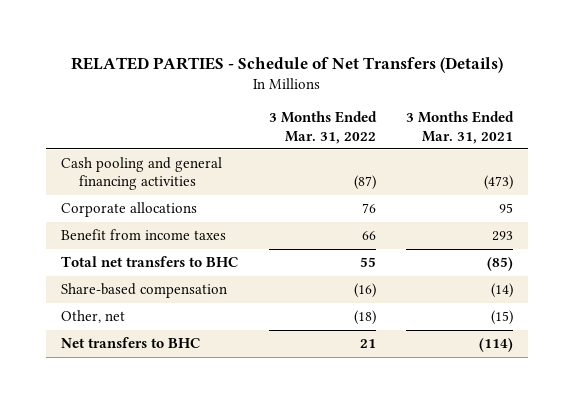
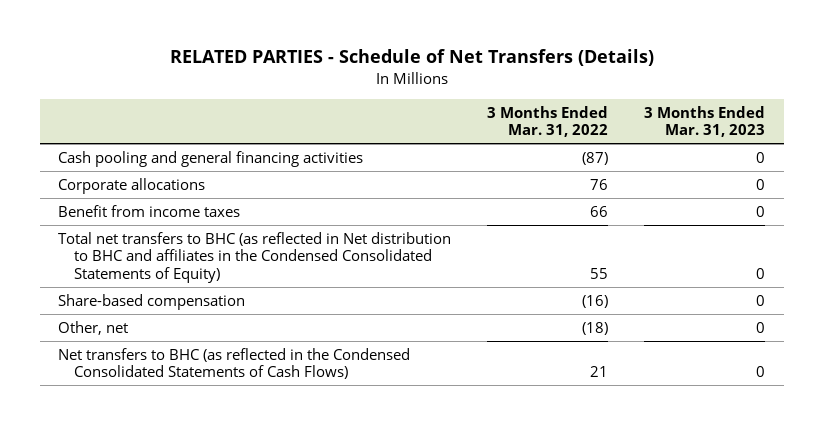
[406,111,515,144] 3 Months Ended Mar. 31, 2021 -> none
none -> [644,105,766,138] 3 Months Ended Mar. 31, 2023
[61,256,240,268] Total net transfers to BHC -> [58,231,452,283] Total net transfers to BHC (as reflected in Net distribution to BHC and affiliates in the Condensed Consolidated Statements of Equity)
[61,337,202,349] Net transfers to BHC -> [58,347,411,380] Net transfers to BHC (as reflected in the Condensed Consolidated Statements of Cash Flows)

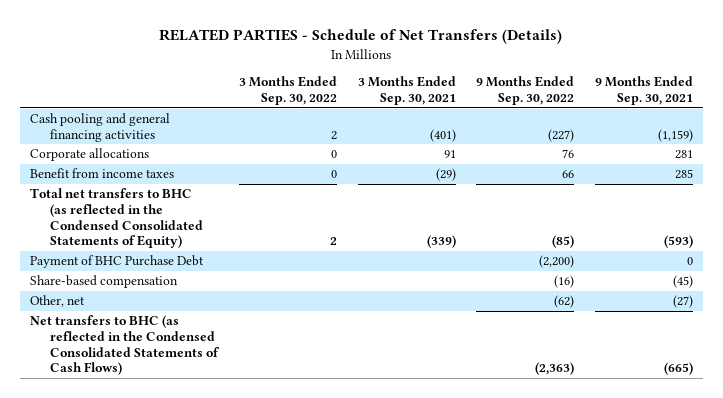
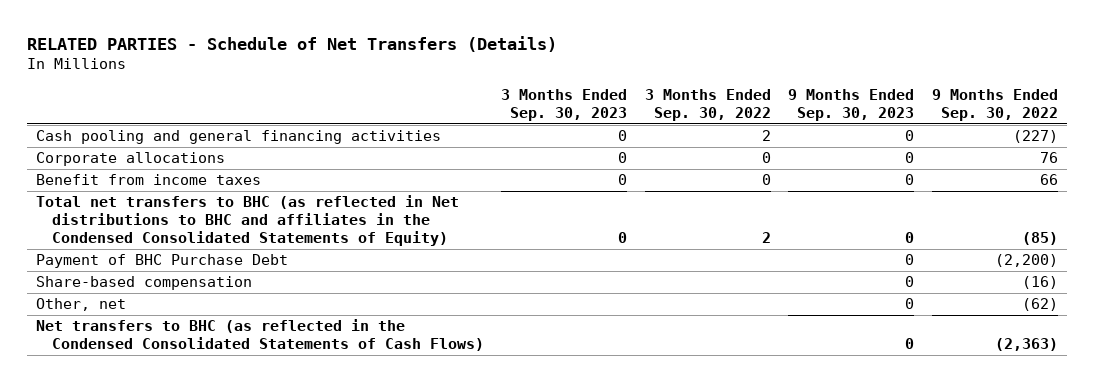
[357,76,456,106] 3 Months Ended Sep. 30, 2021 -> none
[595,76,694,106] 9 Months Ended Sep. 30, 2021 -> none
none -> [501,88,628,122] 3 Months Ended Sep. 30, 2023
none -> [788,88,915,122] 9 Months Ended Sep. 30, 2023
[29,188,204,249] Total net transfers to BHC (as reflected in the Condensed Consolidated Statements of Equity) -> [35,195,459,247] Total net transfers to BHC (as reflected in Net distributions to BHC and affiliates in the Condensed Consolidated Statements of Equity)

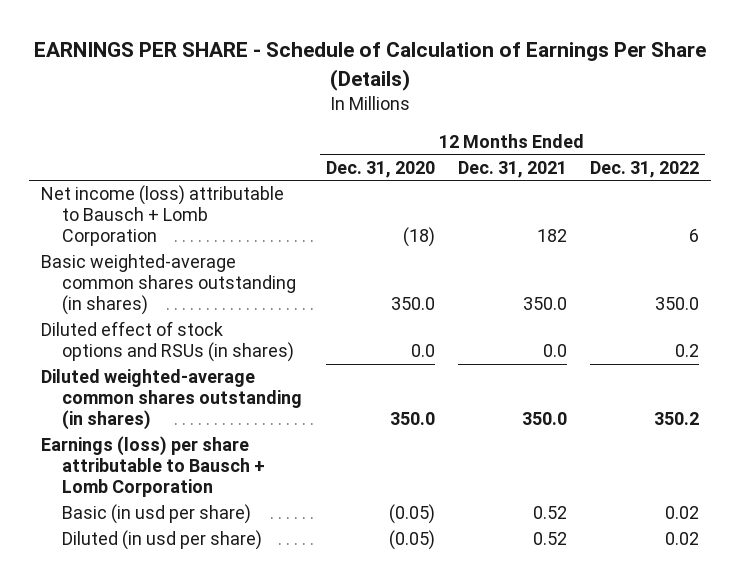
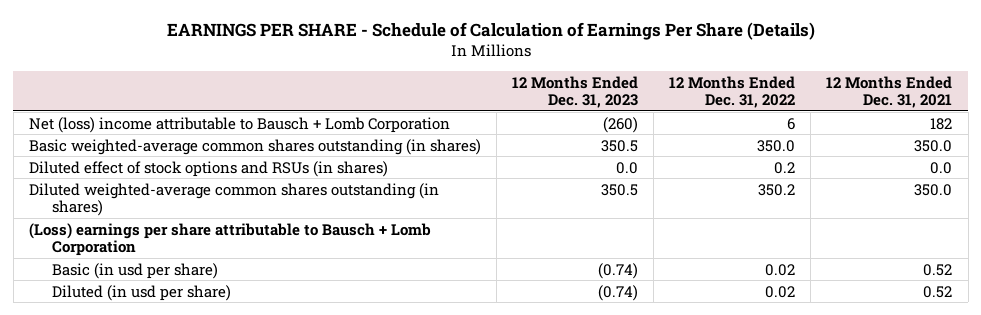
[325,160,435,178] Dec. 31, 2020 -> none
none -> [512,75,639,109] 12 Months Ended Dec. 31, 2023
[40,185,284,247] Net income (loss) attributable to Bausch + Lomb Corporation -> [28,116,450,133] Net (loss) income attributable to Bausch + Lomb Corporation
[40,436,266,498] Earnings (loss) per share attributable to Bausch + Lomb Corporation -> [28,222,431,256] (Loss) earnings per share attributable to Bausch + Lomb Corporation

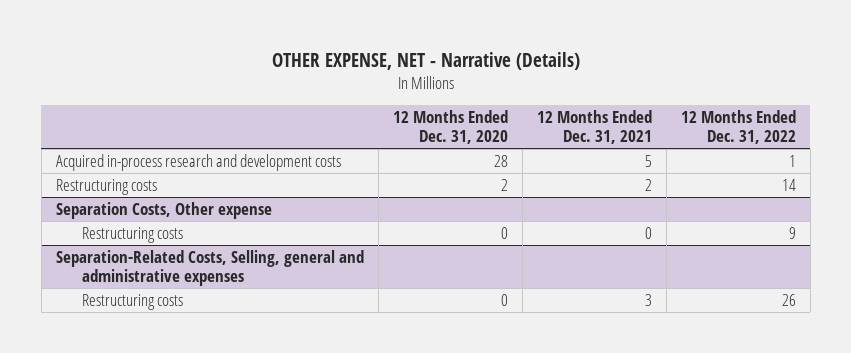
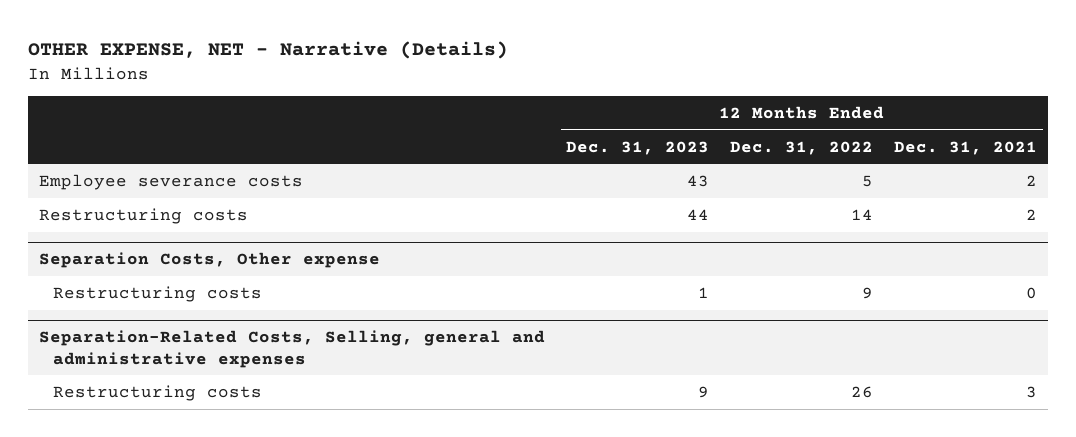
[392,109,508,144] 12 Months Ended Dec. 31, 2020 -> none
none -> [565,140,709,155] Dec. 31, 2023
[55,153,341,171] Acquired in-process research and development costs -> none
none -> [38,173,303,190] Employee severance costs

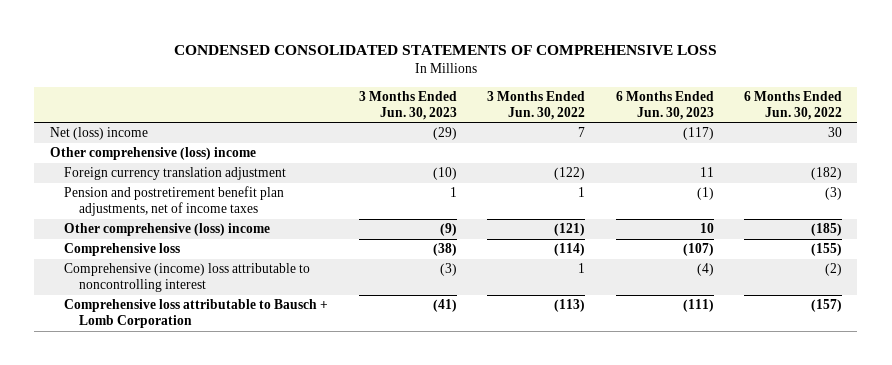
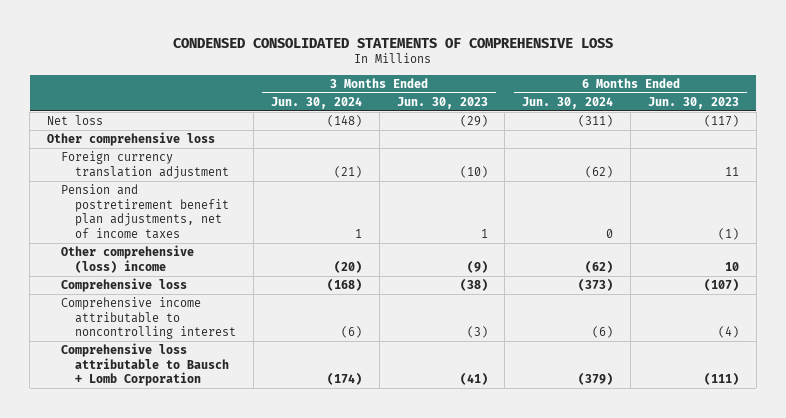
[487,91,586,120] 3 Months Ended Jun. 30, 2022 -> none
[744,91,843,120] 6 Months Ended Jun. 30, 2022 -> none
none -> [271,97,363,110] Jun. 30, 2024
none -> [522,97,614,110] Jun. 30, 2024
[49,127,148,141] Net (loss) income -> [46,115,103,126] Net loss
[49,147,256,161] Other comprehensive (loss) income -> [46,132,215,147] Other comprehensive loss
[64,263,311,292] Comprehensive (income) loss attributable to noncontrolling interest -> [61,297,237,340] Comprehensive income attributable to noncontrolling interest

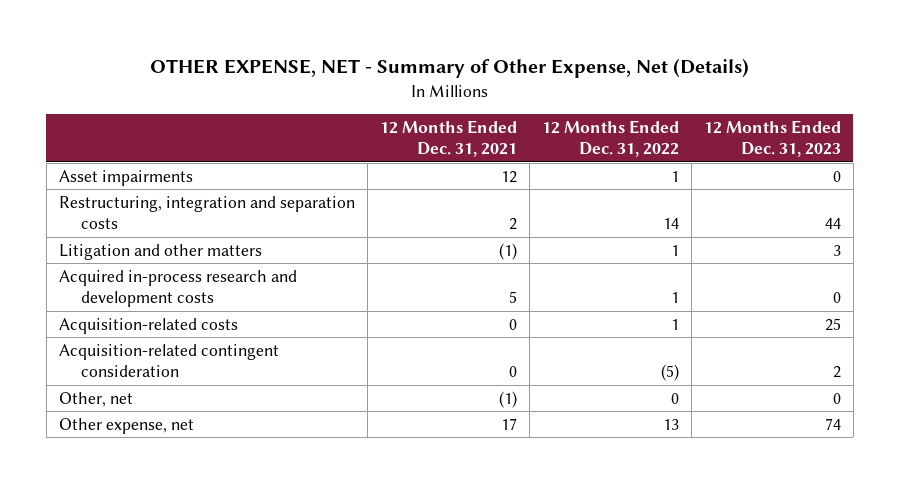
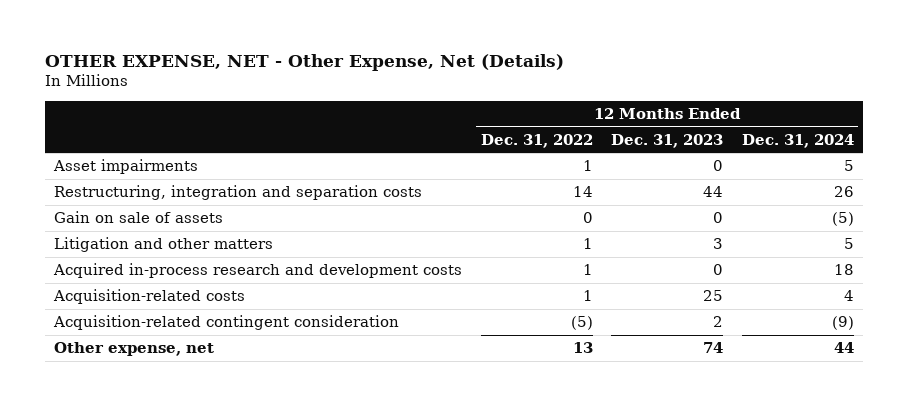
[149,58,749,79] OTHER EXPENSE, NET - Summary of Other Expense, Net (Details) -> [44,53,564,71] OTHER EXPENSE, NET - Other Expense, Net (Details)
[379,119,517,158] 12 Months Ended Dec. 31, 2021 -> none
none -> [741,133,854,148] Dec. 31, 2024
none -> [54,211,224,224] Gain on sale of assets
[58,391,133,407] Other, net -> none

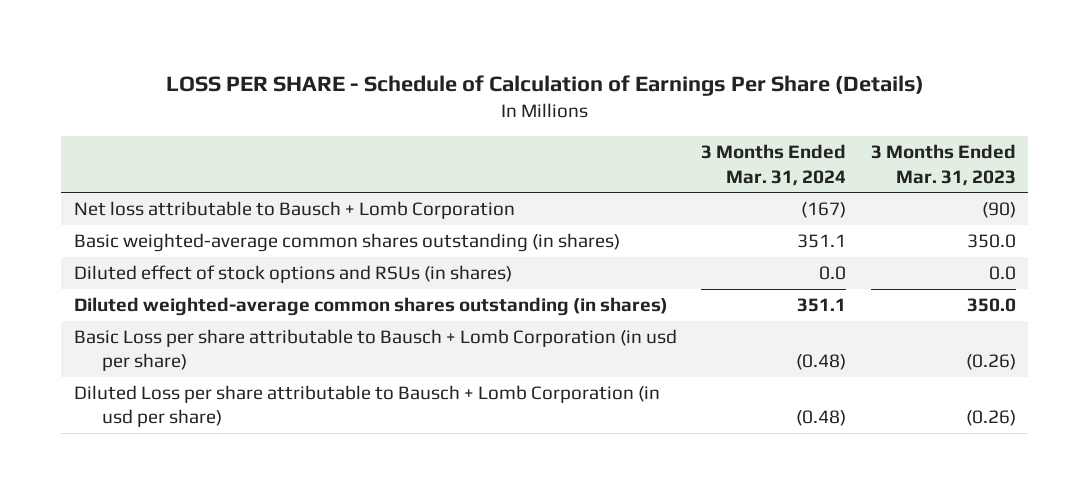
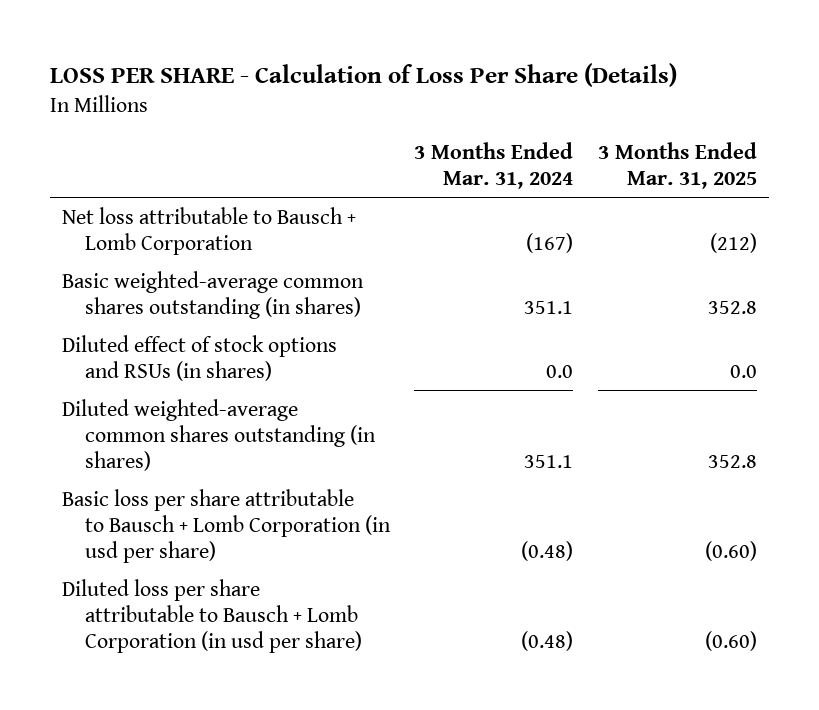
[165,75,924,97] LOSS PER SHARE - Schedule of Calculation of Earnings Per Share (Details) -> [49,62,677,87] LOSS PER SHARE - Calculation of Loss Per Share (Details)
[870,144,1016,186] 3 Months Ended Mar. 31, 2023 -> none
none -> [597,141,757,189] 3 Months Ended Mar. 31, 2025
[73,329,677,372] Basic Loss per share attributable to Bausch + Lomb Corporation (in usd per share) -> [61,488,391,563] Basic loss per share attributable to Bausch + Lomb Corporation (in usd per share)
[73,385,660,428] Diluted Loss per share attributable to Bausch + Lomb Corporation (in usd per share) -> [61,578,362,653] Diluted loss per share attributable to Bausch + Lomb Corporation (in usd per share)

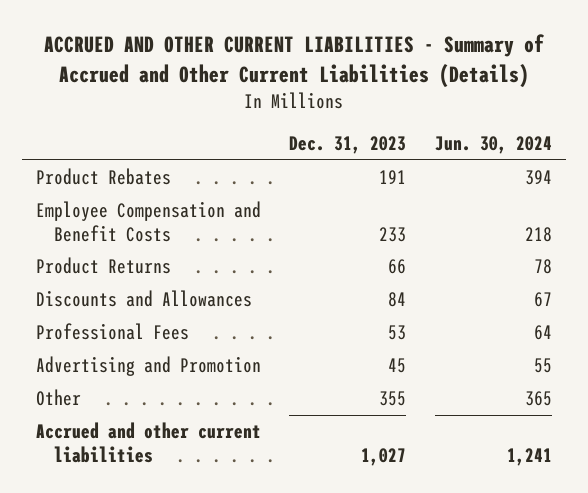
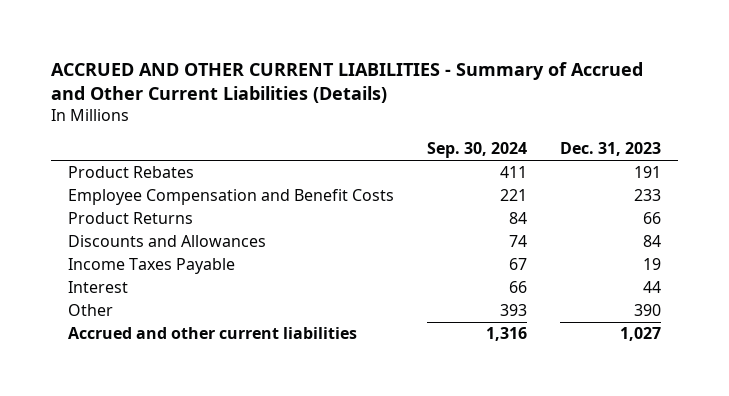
[434,136,552,155] Jun. 30, 2024 -> none
none -> [427,142,528,159] Sep. 30, 2024
[35,323,189,341] Professional Fees -> none
[35,356,261,377] Advertising and Promotion -> none
none -> [67,258,235,275] Income Taxes Payable
none -> [67,281,128,294] Interest
[379,391,407,407] 355 -> [634,304,662,317] 390

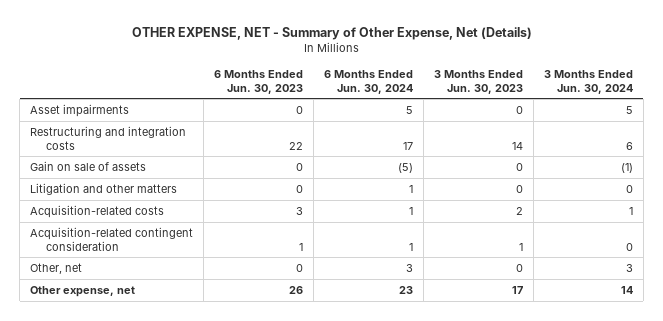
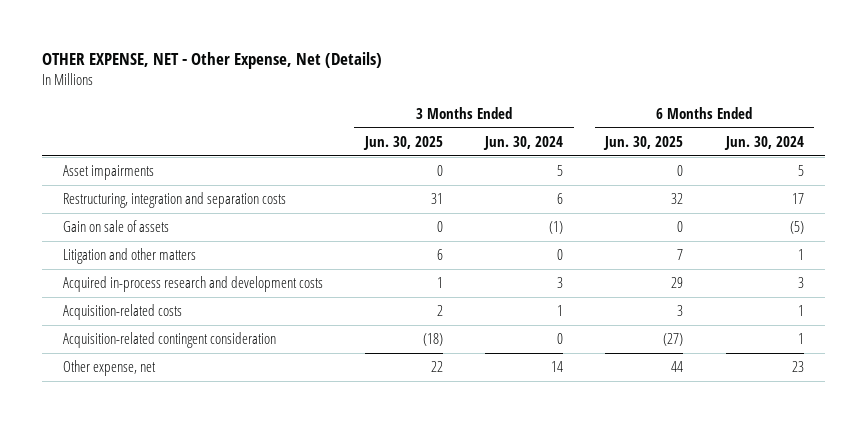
[131,26,532,40] OTHER EXPENSE, NET - Summary of Other Expense, Net (Details) -> [41,51,382,69] OTHER EXPENSE, NET - Other Expense, Net (Details)
[214,69,304,94] 6 Months Ended Jun. 30, 2023 -> none
[434,69,524,94] 3 Months Ended Jun. 30, 2023 -> none
none -> [362,136,443,151] Jun. 30, 2025
none -> [603,136,684,151] Jun. 30, 2025
[30,125,187,150] Restructuring and integration costs -> [62,192,286,209] Restructuring, integration and separation costs
none -> [62,276,323,293] Acquired in-process research and development costs
[30,262,83,274] Other, net -> none

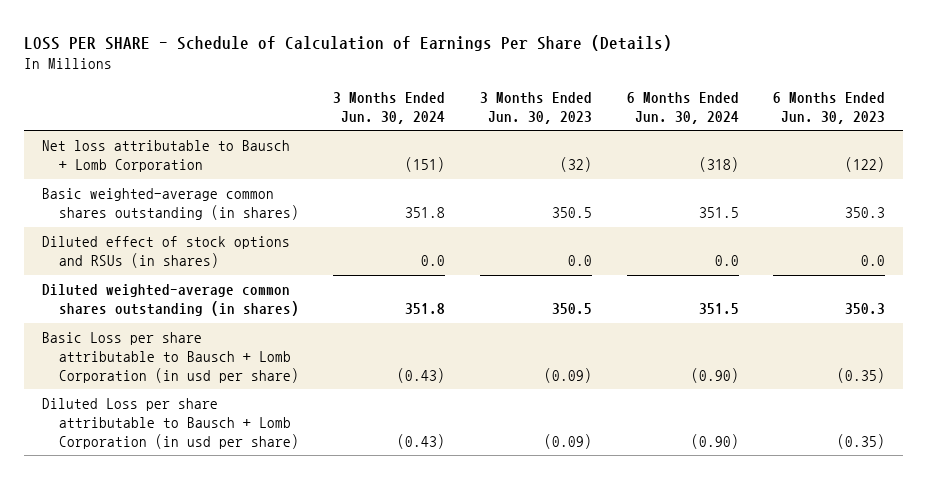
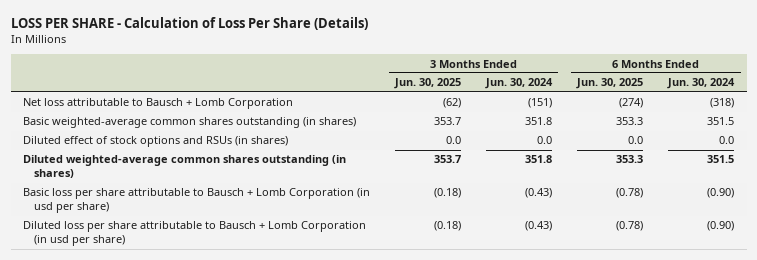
[24,34,673,51] LOSS PER SHARE - Schedule of Calculation of Earnings Per Share (Details) -> [10,16,368,30] LOSS PER SHARE - Calculation of Loss Per Share (Details)
[480,91,593,124] 3 Months Ended Jun. 30, 2023 -> none
[773,91,886,124] 6 Months Ended Jun. 30, 2023 -> none
none -> [394,78,462,90] Jun. 30, 2025
none -> [576,78,644,90] Jun. 30, 2025
[41,332,299,383] Basic Loss per share attributable to Bausch + Lomb Corporation (in usd per share) -> [23,188,371,214] Basic loss per share attributable to Bausch + Lomb Corporation (in usd per share)
[41,398,299,449] Diluted Loss per share attributable to Bausch + Lomb Corporation (in usd per share) -> [23,221,367,247] Diluted loss per share attributable to Bausch + Lomb Corporation (in usd per share)

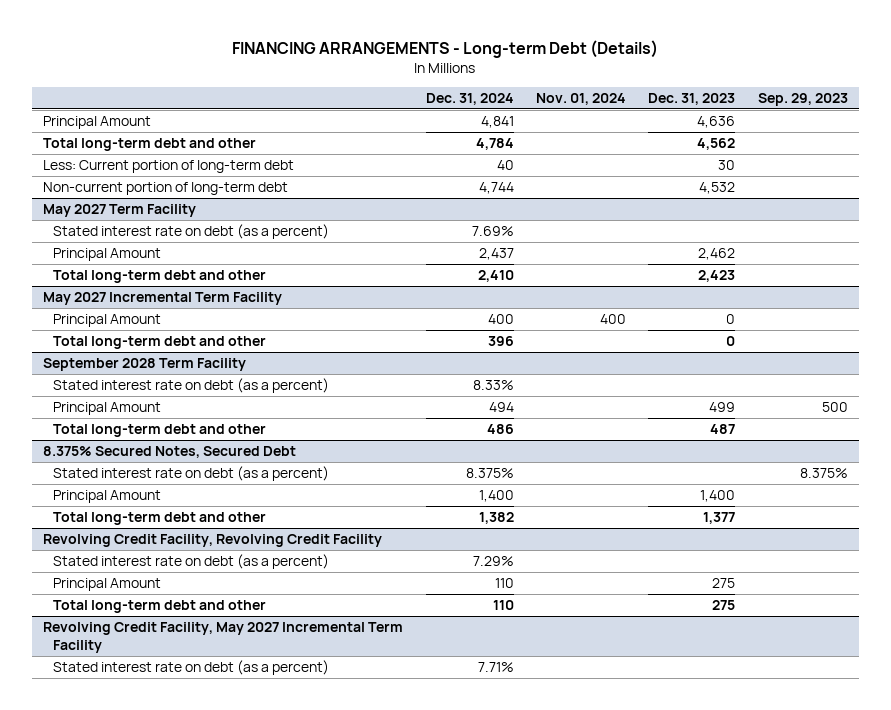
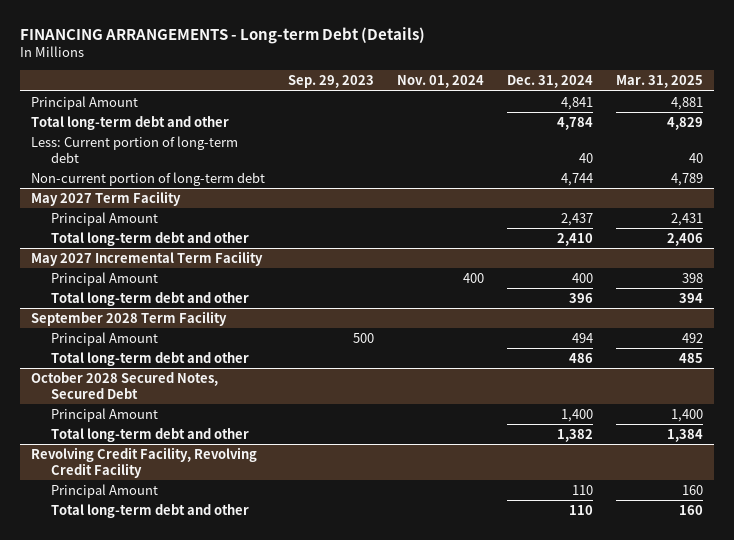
[648,92,736,105] Dec. 31, 2023 -> none
none -> [616,75,704,89] Mar. 31, 2025
[52,224,329,240] Stated interest rate on debt (as a percent) -> none
[52,378,329,394] Stated interest rate on debt (as a percent) -> none
[43,446,297,459] 8.375% Secured Notes, Secured Debt -> none
[52,466,329,482] Stated interest rate on debt (as a percent) -> none
none -> [31,371,219,399] October 2028 Secured Notes, Secured Debt
[52,554,329,570] Stated interest rate on debt (as a percent) -> none
[43,622,404,653] Revolving Credit Facility, May 2027 Incremental Term Facility -> none
[52,660,329,676] Stated interest rate on debt (as a percent) -> none

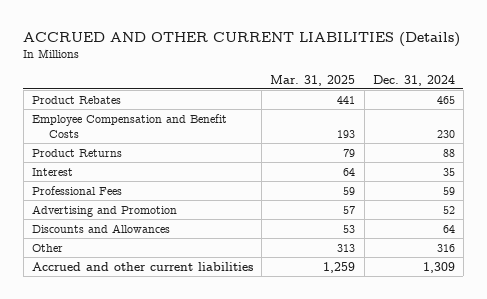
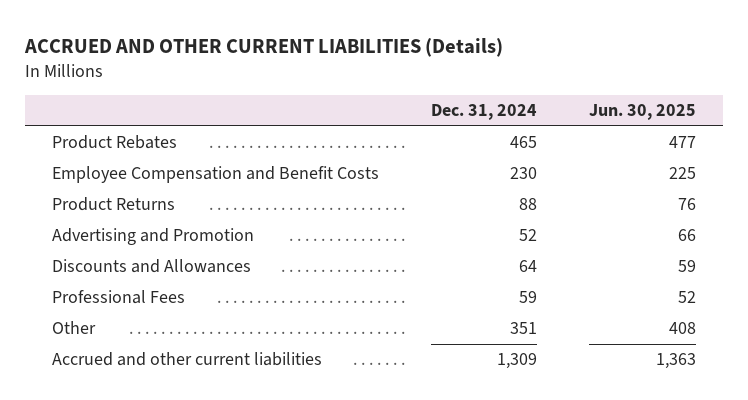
[270,74,356,86] Mar. 31, 2025 -> none
none -> [589,104,697,121] Jun. 30, 2025
[32,167,74,176] Interest -> none
[32,185,123,195] Professional Fees -> [51,290,185,305] Professional Fees
[436,243,455,252] 316 -> [509,322,537,335] 351

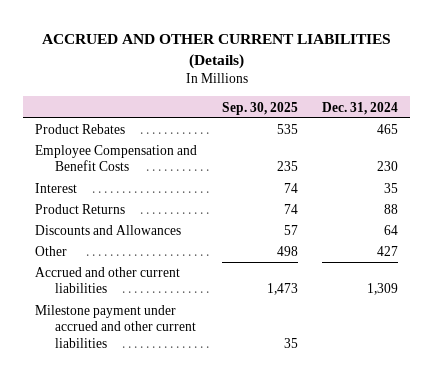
[589,104,697,121] Jun. 30, 2025 -> none
none -> [221,101,298,115] Sep. 30, 2025
none -> [35,183,78,194] Interest
[51,228,254,246] Advertising and Promotion -> none
[51,290,185,305] Professional Fees -> none
[509,322,537,335] 351 -> [376,246,398,257] 427
none -> [35,305,196,348] Milestone payment under accrued and other current liabilities

